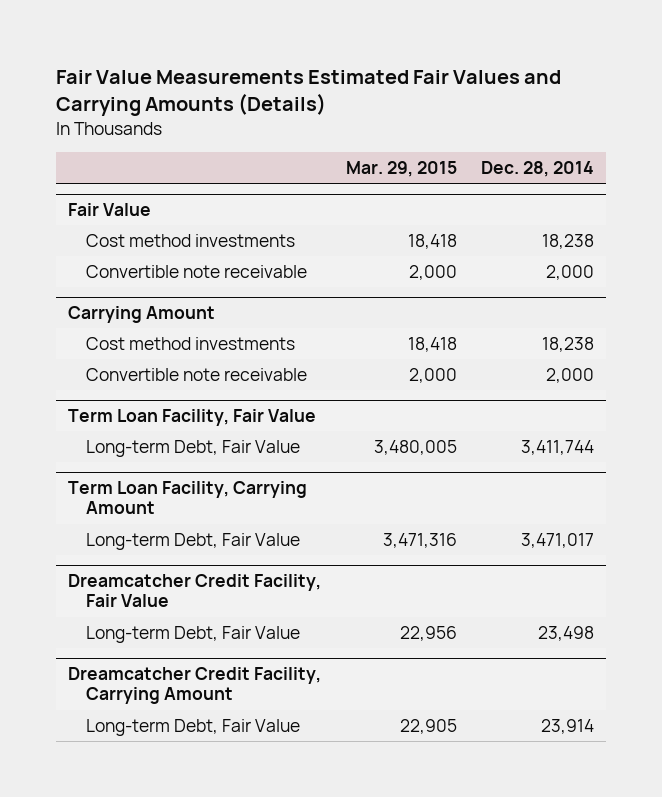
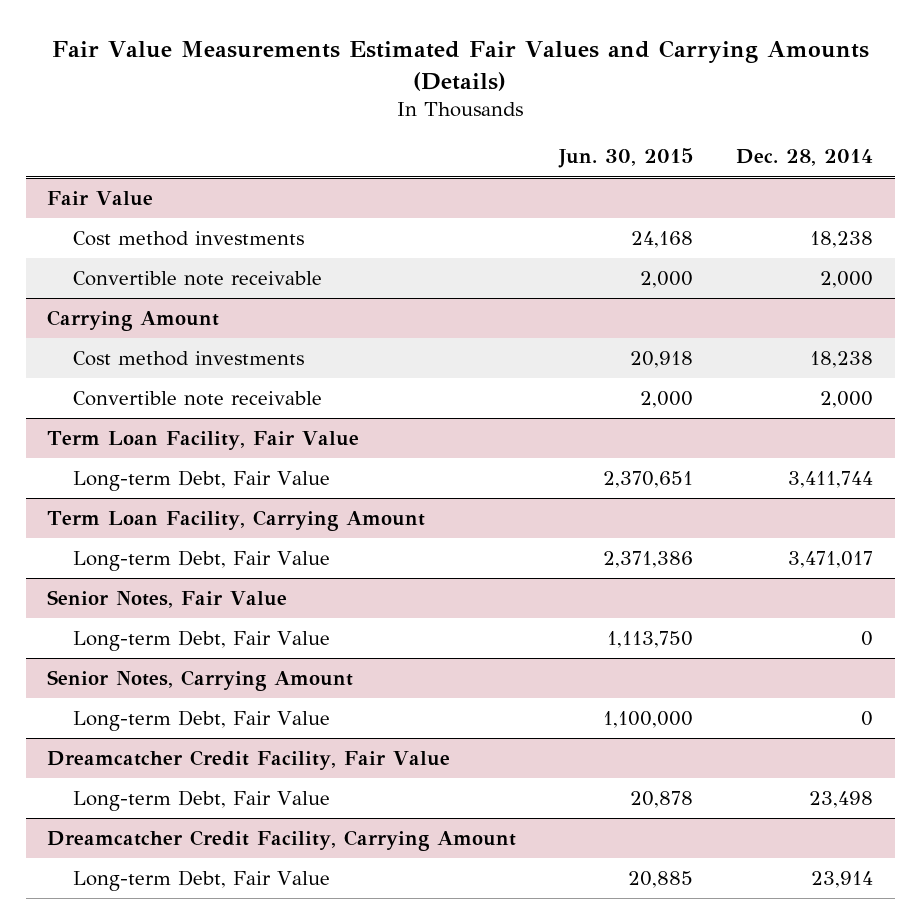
[345,161,457,178] Mar. 29, 2015 -> none
none -> [558,148,694,169] Jun. 30, 2015
none -> [47,590,288,609] Senior Notes, Fair Value
none -> [72,630,330,652] Long-term Debt, Fair Value
none -> [47,670,354,692] Senior Notes, Carrying Amount
none -> [72,710,330,732] Long-term Debt, Fair Value

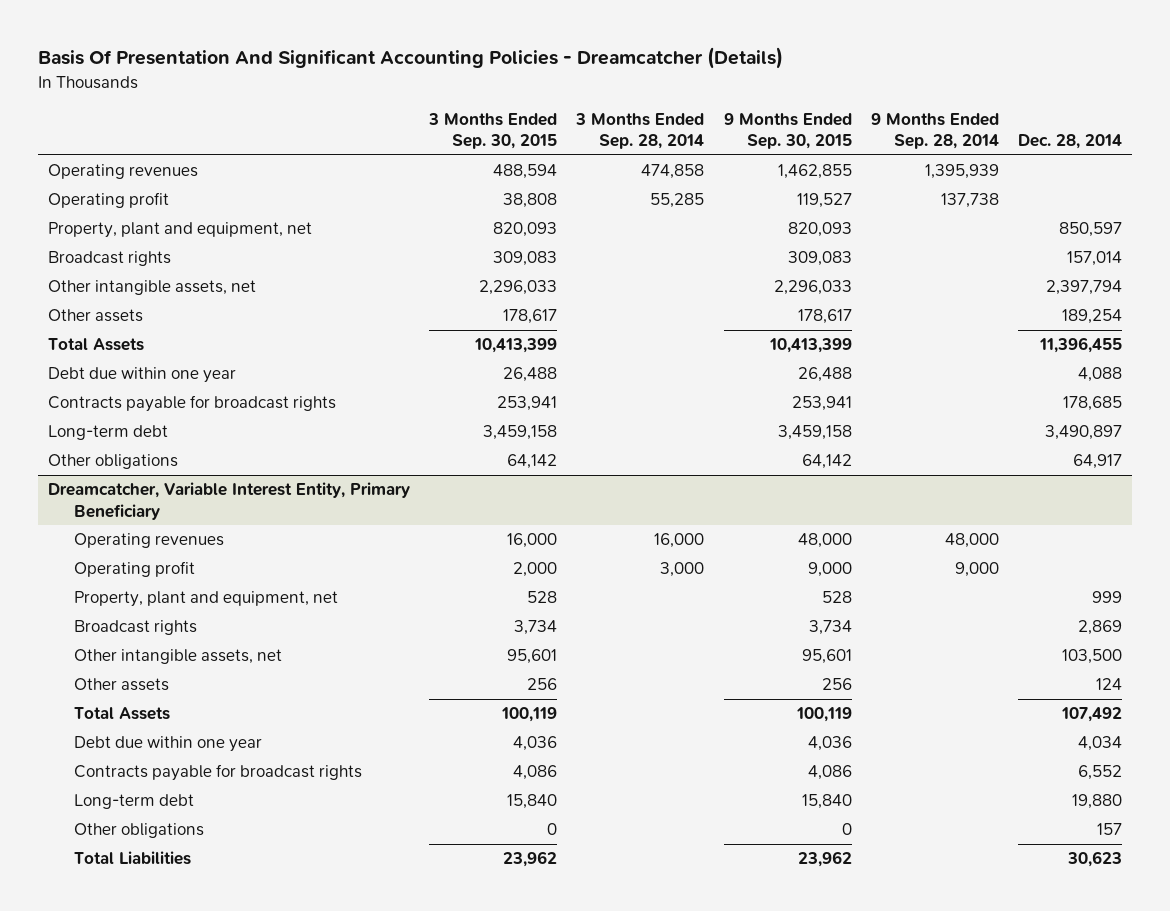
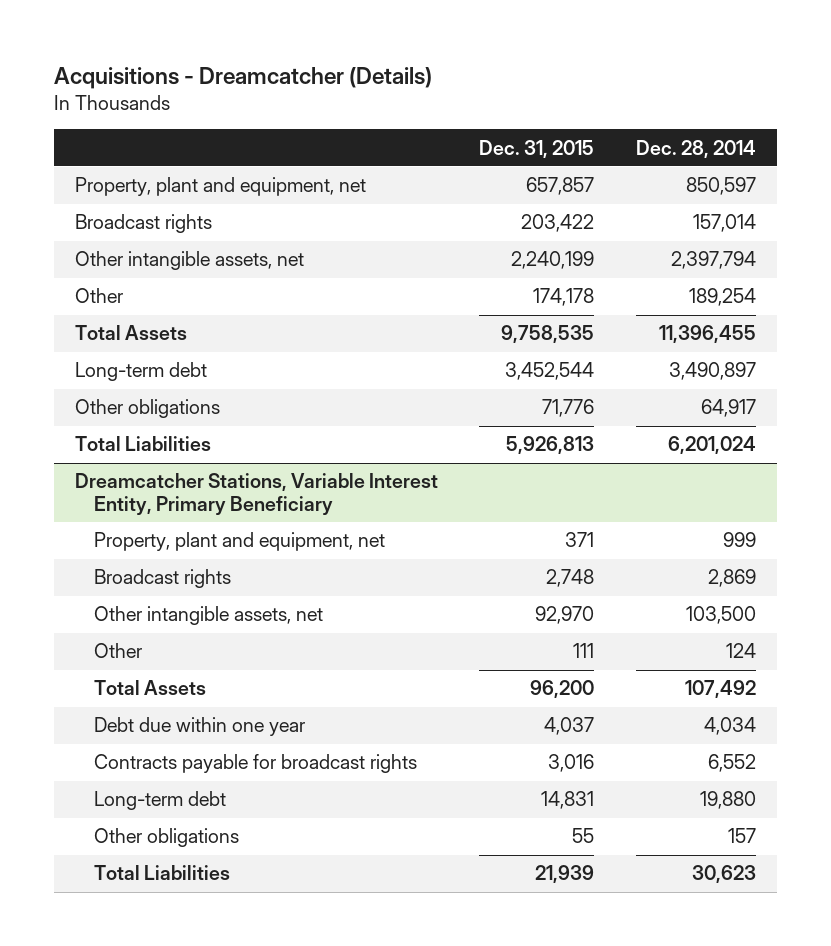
[37,47,783,70] Basis Of Presentation And Significant Accounting Policies - Dreamcatcher (Details) -> [53,66,432,89] Acquisitions - Dreamcatcher (Details)
[427,112,557,150] 3 Months Ended Sep. 30, 2015 -> none
[575,112,705,150] 3 Months Ended Sep. 28, 2014 -> none
[723,112,852,150] 9 Months Ended Sep. 30, 2015 -> none
[870,112,999,150] 9 Months Ended Sep. 28, 2014 -> none
none -> [479,139,595,158] Dec. 31, 2015
[47,164,198,180] Operating revenues -> none
[47,192,169,209] Operating profit -> none
[47,309,143,323] Other assets -> [74,288,123,304] Other
[47,367,236,384] Debt due within one year -> none
[47,395,336,413] Contracts payable for broadcast rights -> none
[73,533,224,549] Operating revenues -> none
[73,561,195,578] Operating profit -> none
none -> [74,436,211,452] Total Liabilities
[47,482,410,520] Dreamcatcher, Variable Interest Entity, Primary Beneficiary -> [74,473,438,516] Dreamcatcher Stations, Variable Interest Entity, Primary Beneficiary
[73,678,169,692] Other assets -> [94,643,143,659] Other

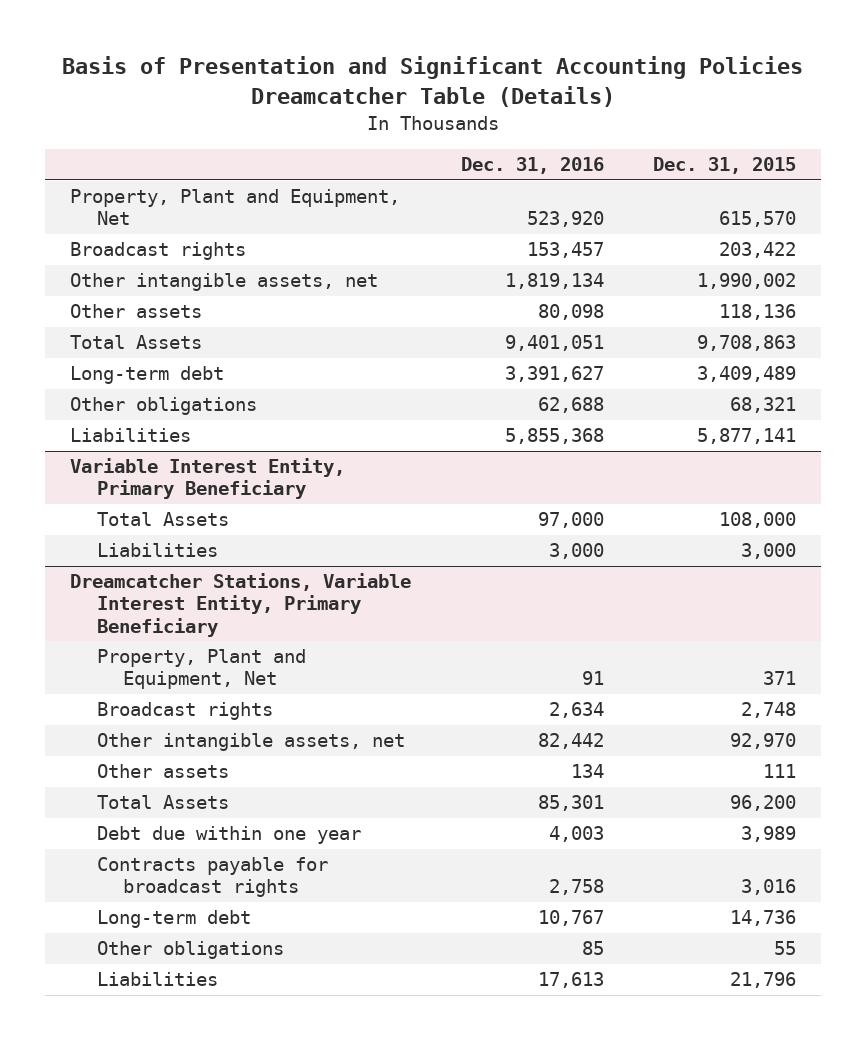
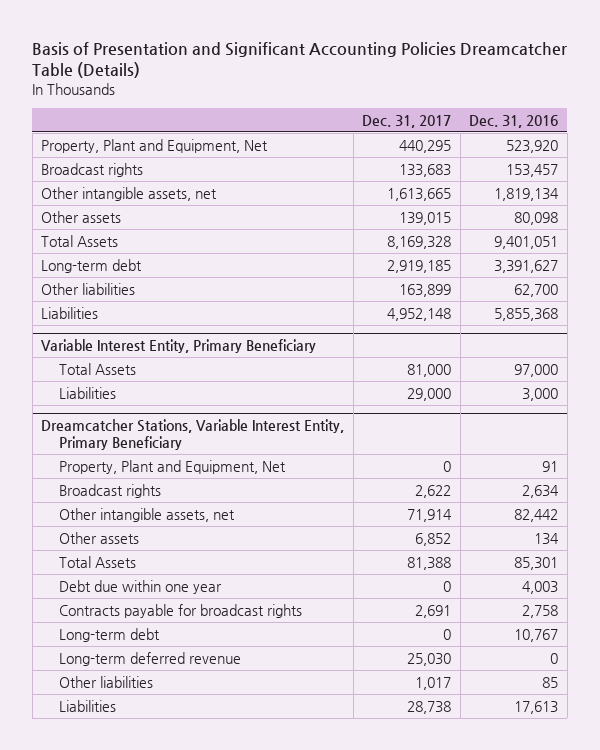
[653,157,797,175] Dec. 31, 2015 -> none
none -> [362,114,452,128] Dec. 31, 2017
[69,397,257,416] Other obligations -> [41,282,136,295] Other liabilities
[537,397,604,414] 62,688 -> [514,283,559,297] 62,700
none -> [59,651,242,666] Long-term deferred revenue
[96,941,284,960] Other obligations -> [59,675,154,688] Other liabilities

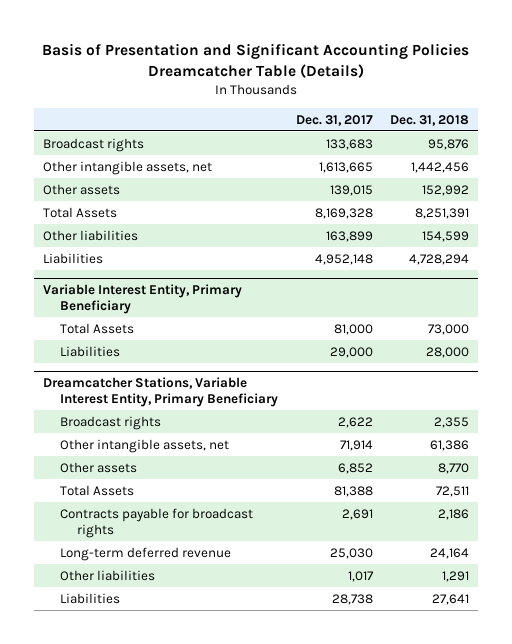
[469,114,559,128] Dec. 31, 2016 -> none
none -> [390,114,470,126] Dec. 31, 2018
[41,138,269,153] Property, Plant and Equipment, Net -> none
[41,258,143,273] Long-term debt -> none
[59,459,287,474] Property, Plant and Equipment, Net -> none
[59,579,223,594] Debt due within one year -> none
[59,627,161,642] Long-term debt -> none

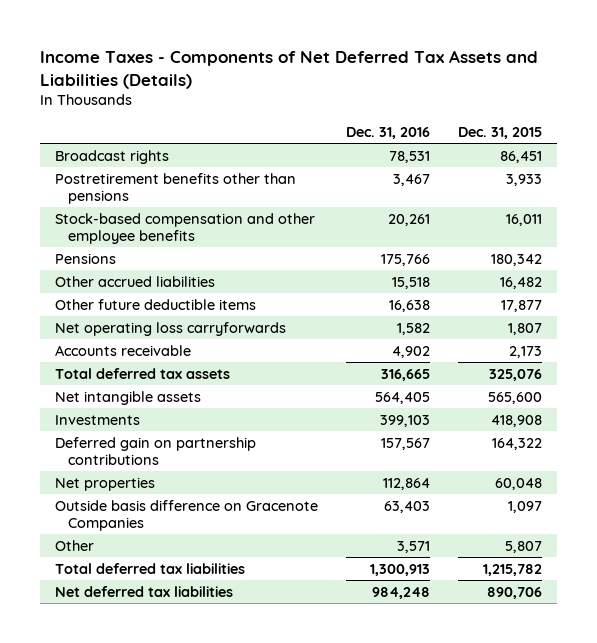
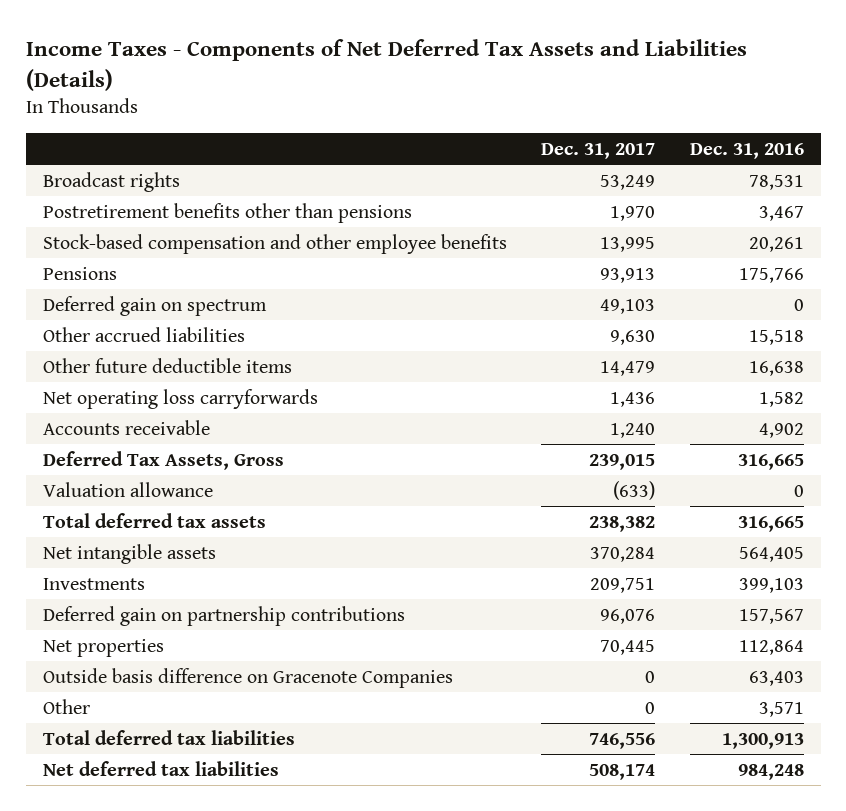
[458,126,543,139] Dec. 31, 2015 -> none
none -> [541,142,656,159] Dec. 31, 2017
none -> [42,295,267,316] Deferred gain on spectrum
none -> [42,450,284,470] Deferred Tax Assets, Gross
none -> [42,481,213,497] Valuation allowance

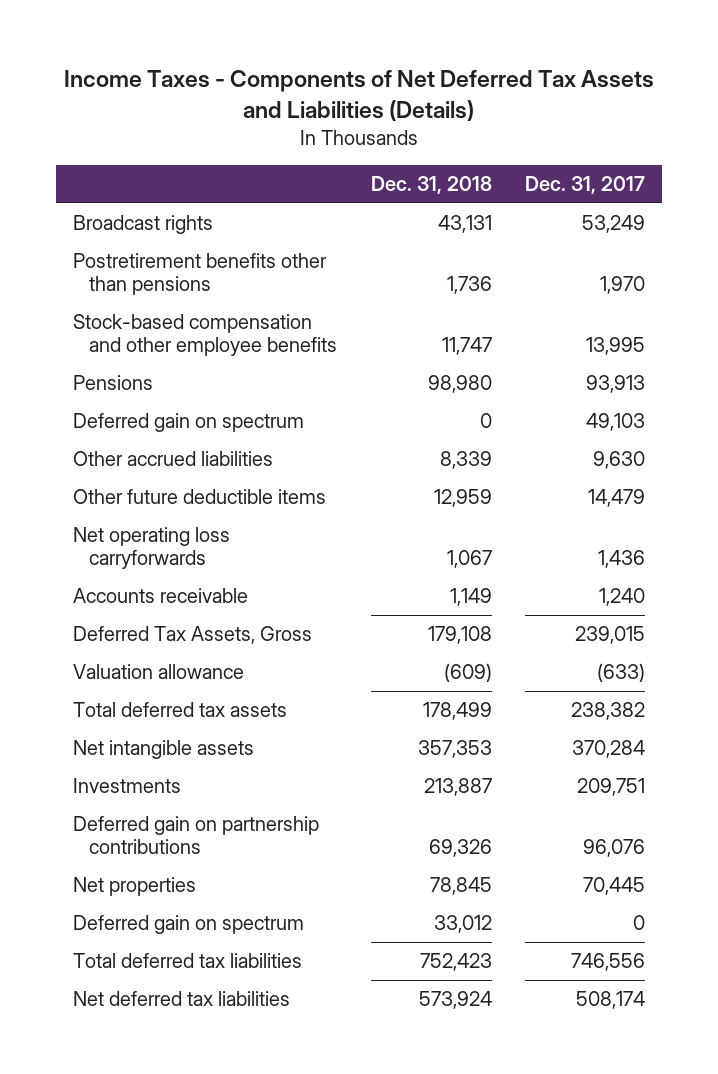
[689,142,804,159] Dec. 31, 2016 -> none
none -> [370,176,492,195] Dec. 31, 2018
[42,667,453,688] Outside basis difference on Gracenote Companies -> none
[42,698,90,714] Other -> none
none -> [72,915,304,935] Deferred gain on spectrum

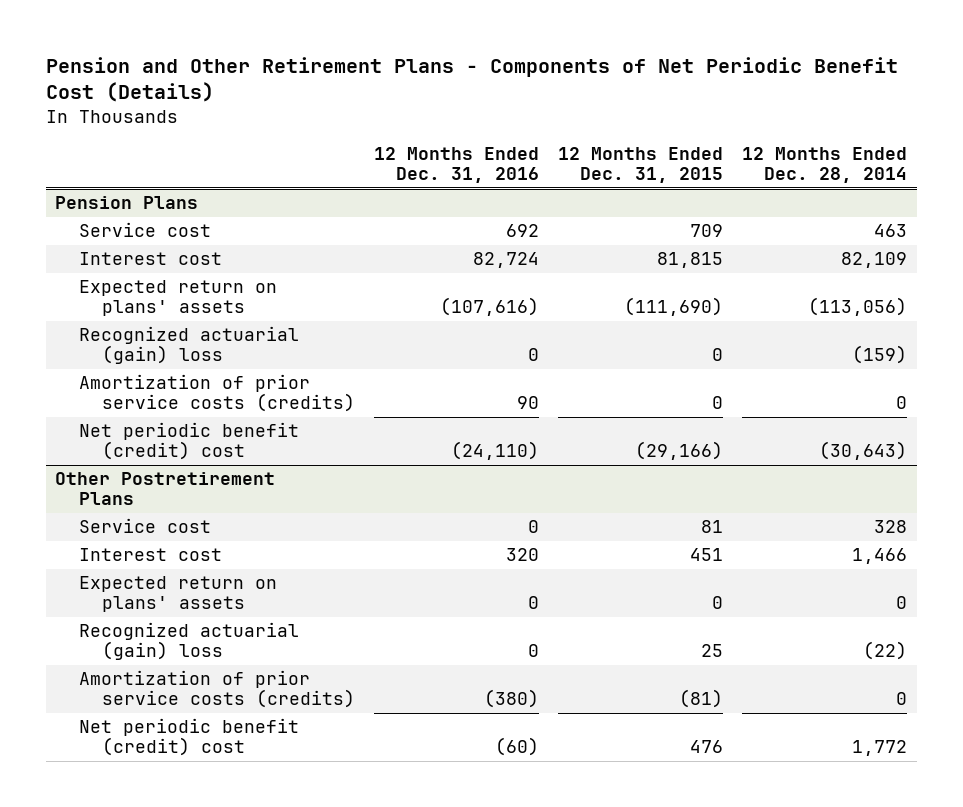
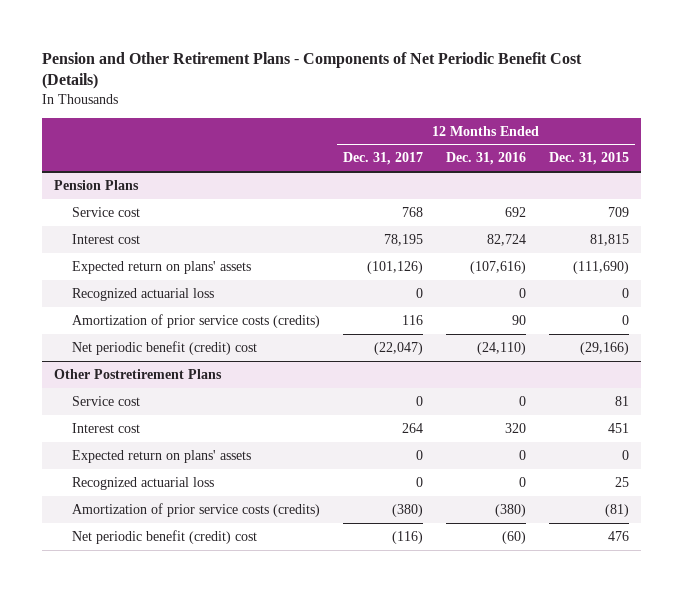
[742,147,908,184] 12 Months Ended Dec. 28, 2014 -> none
none -> [343,152,424,166] Dec. 31, 2017
[78,326,299,365] Recognized actuarial (gain) loss -> [71,287,214,301] Recognized actuarial loss
[78,622,299,661] Recognized actuarial (gain) loss -> [71,476,214,490] Recognized actuarial loss

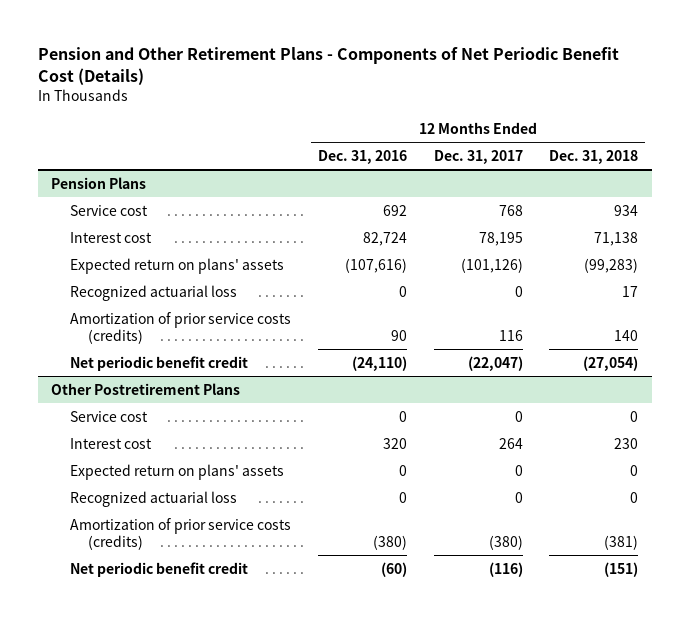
[549,152,630,166] Dec. 31, 2015 -> none
none -> [549,149,639,164] Dec. 31, 2018
[71,340,257,355] Net periodic benefit (credit) cost -> [69,355,248,371] Net periodic benefit credit
[71,529,257,544] Net periodic benefit (credit) cost -> [69,561,248,577] Net periodic benefit credit

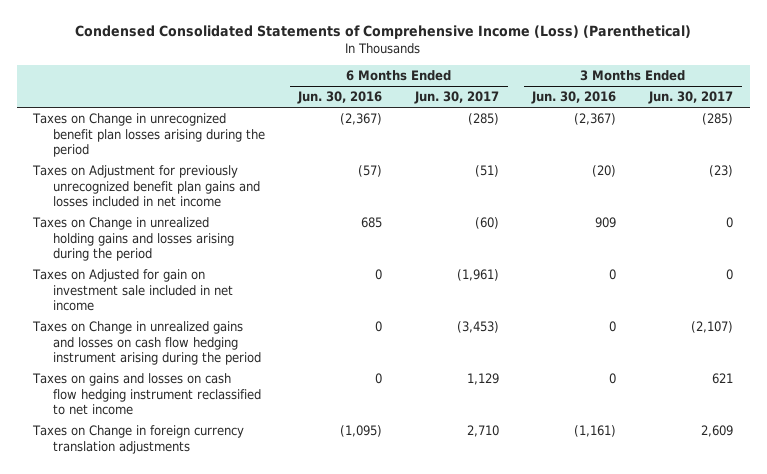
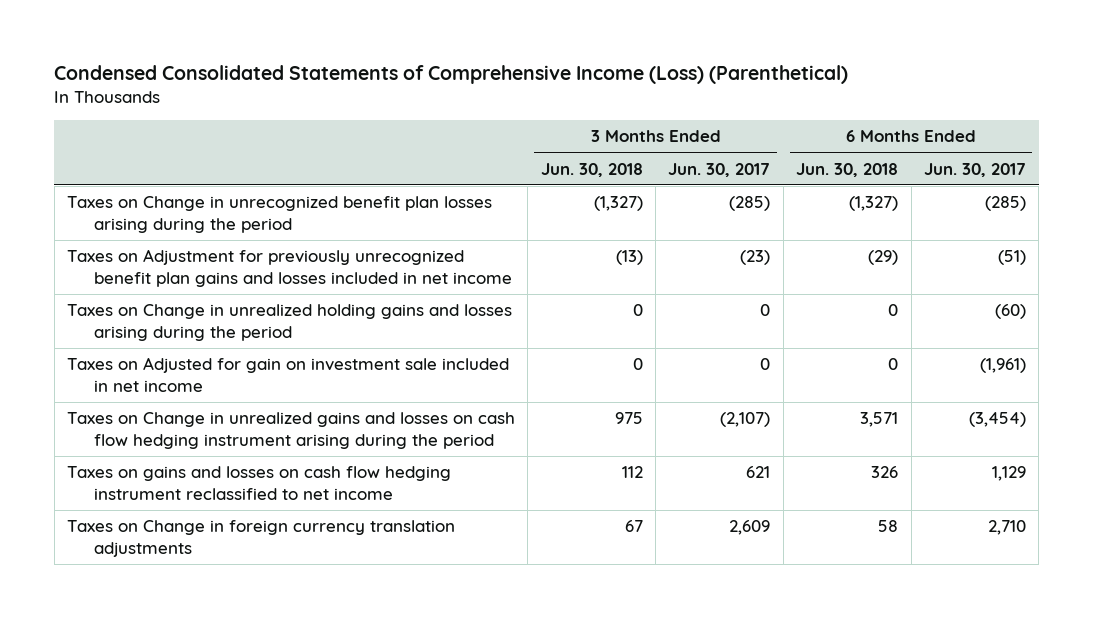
[297,91,383,105] Jun. 30, 2016 -> none
[531,91,617,105] Jun. 30, 2016 -> none
none -> [540,162,643,177] Jun. 30, 2018
none -> [796,162,899,177] Jun. 30, 2018
[457,320,500,333] (3,453) -> [968,412,1026,428] (3,454)

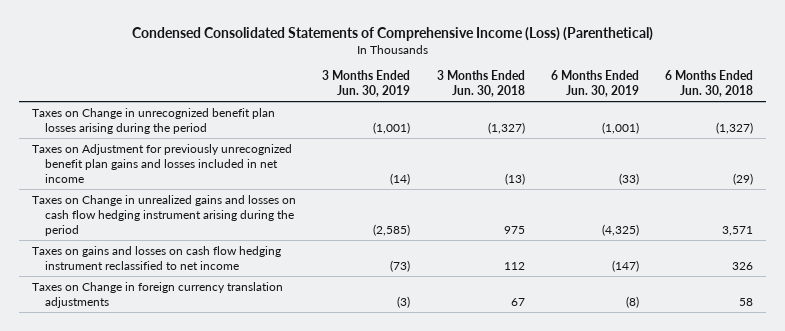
[668,162,771,177] Jun. 30, 2017 -> none
[923,162,1026,177] Jun. 30, 2017 -> none
none -> [322,70,411,98] 3 Months Ended Jun. 30, 2019
none -> [550,70,639,98] 6 Months Ended Jun. 30, 2019
[67,304,513,341] Taxes on Change in unrealized holding gains and losses arising during the period -> none
[67,357,510,392] Taxes on Adjusted for gain on investment sale included in net income -> none

